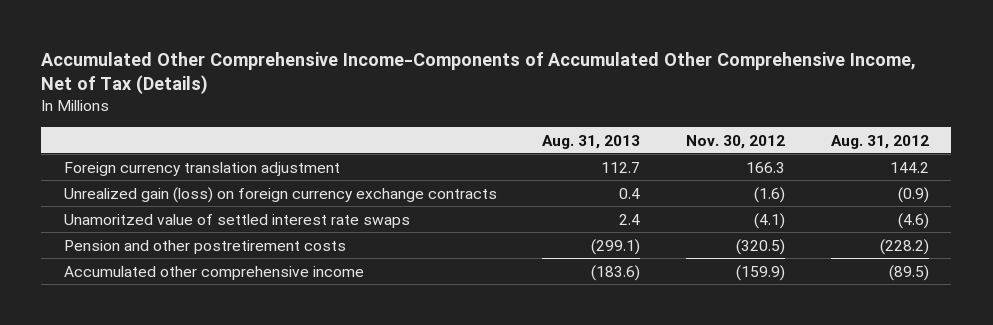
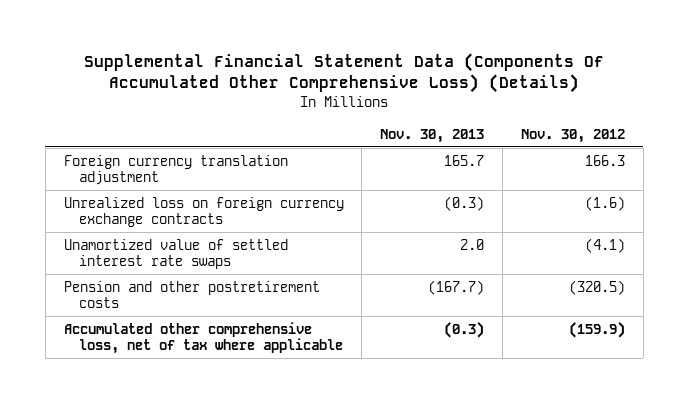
[41,51,917,95] Accumulated Other Comprehensive Income-Components of Accumulated Other Comprehensive Income, Net of Tax (Details) -> [84,52,605,94] Supplemental Financial Statement Data (Components Of Accumulated Other Comprehensive Loss) (Details)
[542,134,641,149] Aug. 31, 2013 -> none
[830,134,929,149] Aug. 31, 2012 -> none
none -> [380,128,485,143] Nov. 30, 2013
[63,186,497,203] Unrealized gain (loss) on foreign currency exchange contracts -> [63,196,344,228] Unrealized loss on foreign currency exchange contracts
[63,213,410,228] Unamoritzed value of settled interest rate swaps -> [63,238,288,270] Unamortized value of settled interest rate swaps
[63,265,364,280] Accumulated other comprehensive income -> [63,321,344,355] Accumulated other comprehensive loss, net of tax where applicable

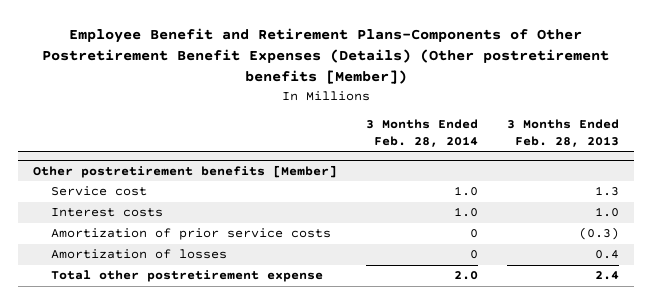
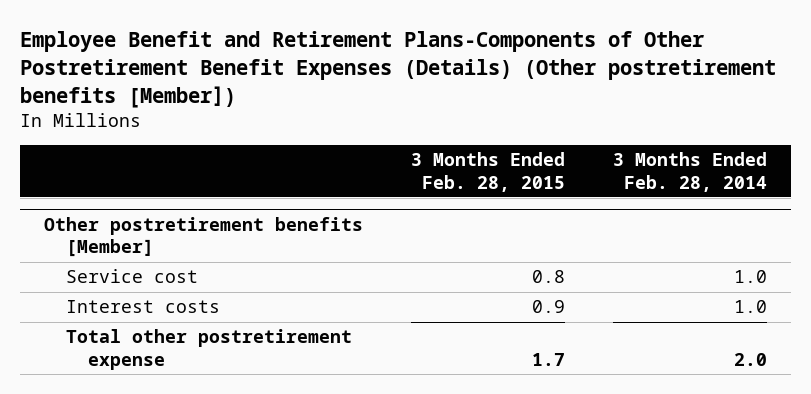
[506,118,619,147] 3 Months Ended Feb. 28, 2013 -> none
none -> [410,151,565,192] 3 Months Ended Feb. 28, 2015
[51,228,332,241] Amortization of prior service costs -> none
[51,249,228,260] Amortization of losses -> none

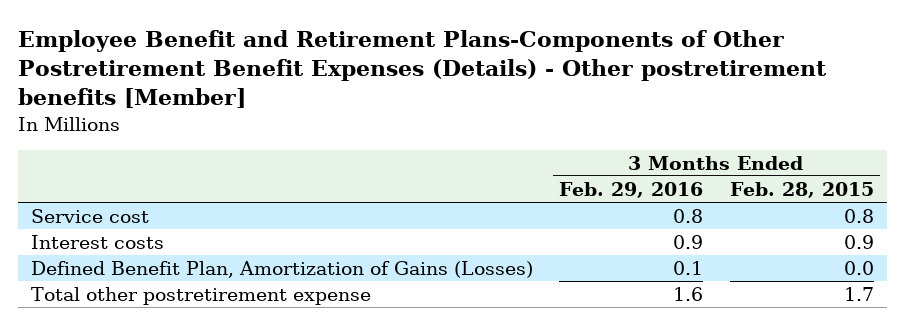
[19,31,776,108] Employee Benefit and Retirement Plans-Components of Other Postretirement Benefit Expenses (Details) (Other postretirement benefits [Member]) -> [17,29,827,109] Employee Benefit and Retirement Plans-Components of Other Postretirement Benefit Expenses (Details) - Other postretirement benefits [Member]
[612,151,767,192] 3 Months Ended Feb. 28, 2014 -> none
none -> [559,182,704,199] Feb. 29, 2016
[43,216,363,258] Other postretirement benefits [Member] -> none
none -> [30,261,533,279] Defined Benefit Plan, Amortization of Gains (Losses)

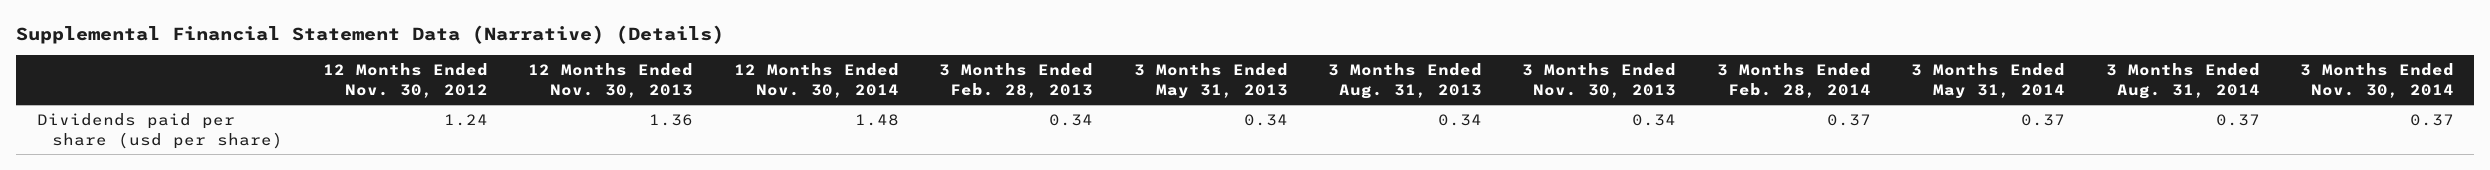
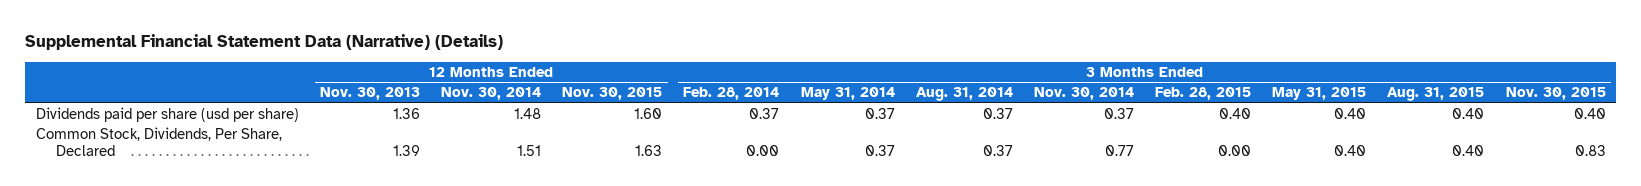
[322,63,488,98] 12 Months Ended Nov. 30, 2012 -> none
[939,63,1094,98] 3 Months Ended Feb. 28, 2013 -> none
[1133,63,1288,99] 3 Months Ended May 31, 2013 -> none
[1327,63,1482,99] 3 Months Ended Aug. 31, 2013 -> none
[1522,63,1677,98] 3 Months Ended Nov. 30, 2013 -> none
none -> [562,87,663,101] Nov. 30, 2015
none -> [1155,87,1252,101] Feb. 28, 2015
none -> [1272,87,1367,101] May 31, 2015
none -> [1387,87,1485,102] Aug. 31, 2015
none -> [1505,87,1606,101] Nov. 30, 2015
none -> [35,127,282,156] Common Stock, Dividends, Per Share, Declared

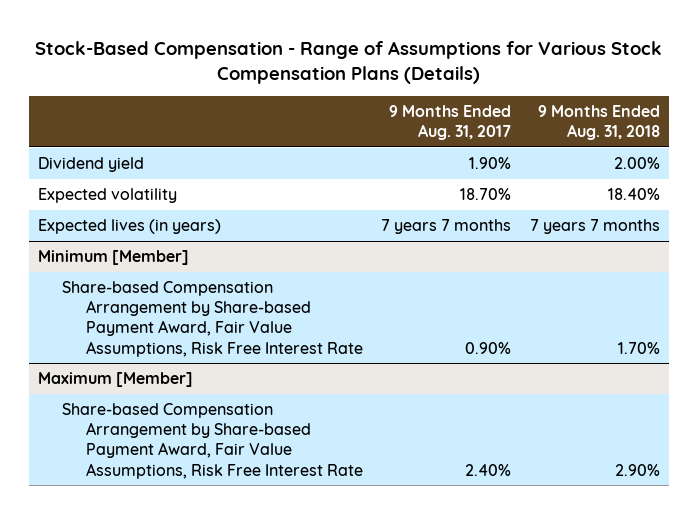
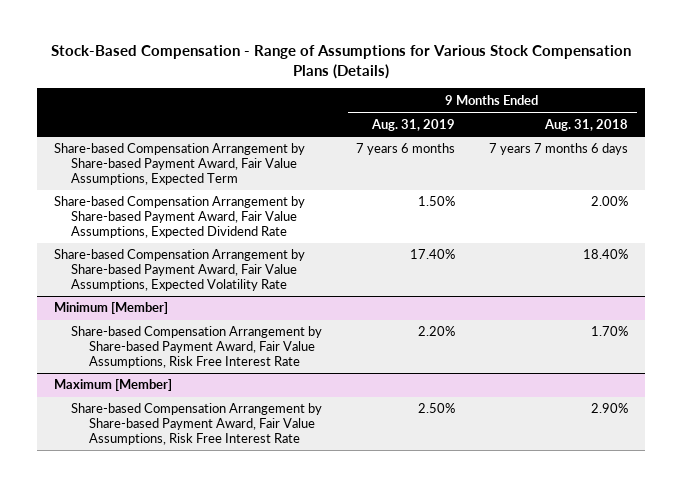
[389,104,512,141] 9 Months Ended Aug. 31, 2017 -> none
none -> [371,118,456,131] Aug. 31, 2019
[38,219,222,235] Expected lives (in years) -> none
none -> [53,143,305,185] Share-based Compensation Arrangement by Share-based Payment Award, Fair Value Assumptions, Expected Term
[38,157,145,173] Dividend yield -> [53,196,305,238] Share-based Compensation Arrangement by Share-based Payment Award, Fair Value Assumptions, Expected Dividend Rate
[38,188,178,204] Expected volatility -> [53,249,305,291] Share-based Compensation Arrangement by Share-based Payment Award, Fair Value Assumptions, Expected Volatility Rate

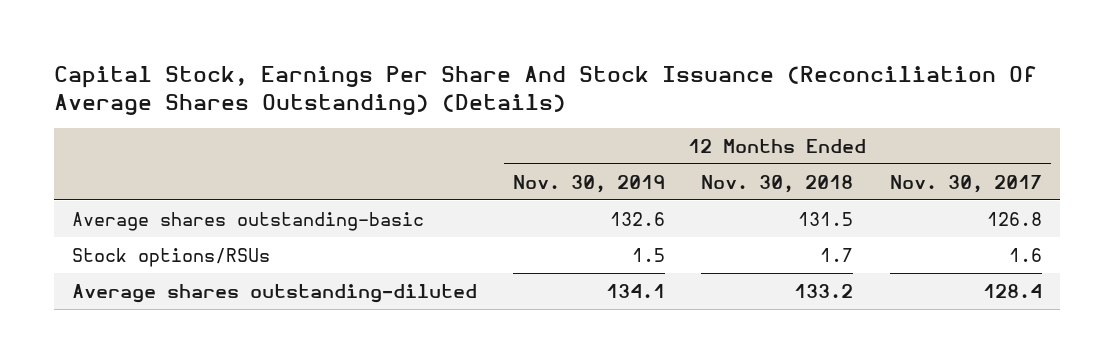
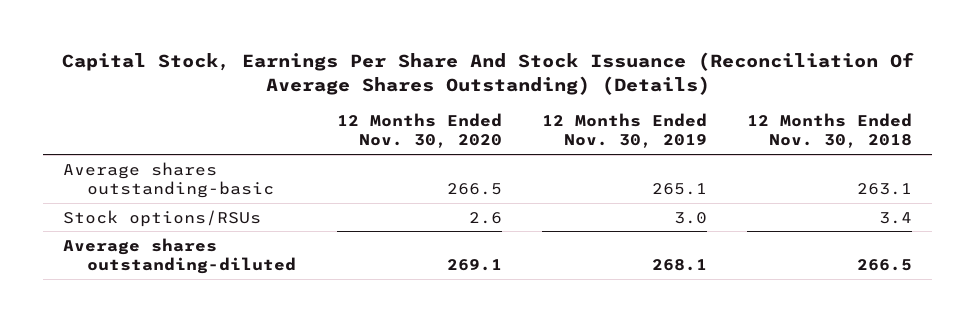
[889,174,1042,193] Nov. 30, 2017 -> none
none -> [336,113,502,149] 12 Months Ended Nov. 30, 2020
[610,211,666,226] 132.6 -> [651,182,707,195] 265.1
[798,211,854,226] 131.5 -> [856,182,912,195] 263.1
[632,247,666,262] 1.5 -> [673,211,707,224] 3.0
[820,247,854,262] 1.7 -> [878,211,912,224] 3.4
[606,283,666,298] 134.1 -> [651,258,707,271] 268.1
[794,283,854,298] 133.2 -> [856,258,912,271] 266.5

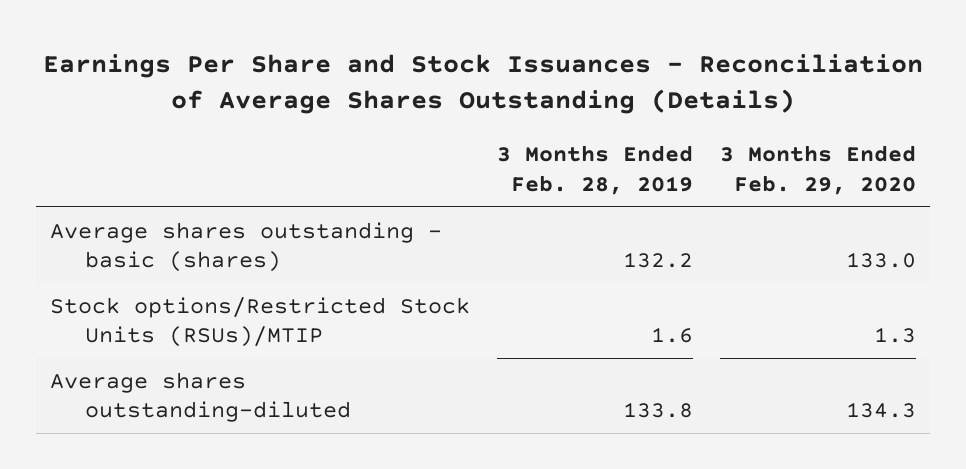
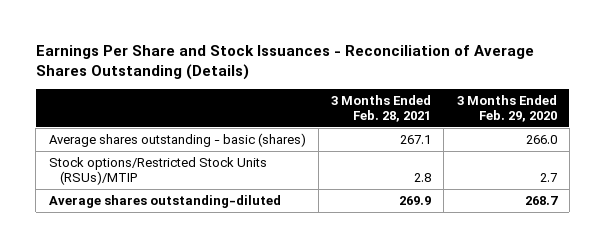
[496,145,693,195] 3 Months Ended Feb. 28, 2019 -> none
none -> [331,94,432,123] 3 Months Ended Feb. 28, 2021
[846,252,917,269] 133.0 -> [525,135,557,145] 266.0
[874,327,917,344] 1.3 -> [539,173,557,183] 2.7
[846,402,917,419] 134.3 -> [524,196,558,206] 268.7

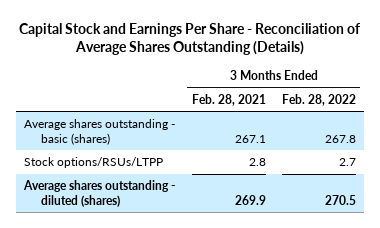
[35,44,534,80] Earnings Per Share and Stock Issuances - Reconciliation of Average Shares Outstanding (Details) -> [19,22,361,56] Capital Stock and Earnings Per Share - Reconciliation of Average Shares Outstanding (Details)
[456,94,557,123] 3 Months Ended Feb. 29, 2020 -> none
none -> [282,93,357,106] Feb. 28, 2022
[48,157,267,186] Stock options/Restricted Stock Units (RSUs)/MTIP -> [23,157,163,169] Stock options/RSUs/LTPP
[48,195,281,209] Average shares outstanding-diluted -> [22,180,175,207] Average shares outstanding - diluted (shares)

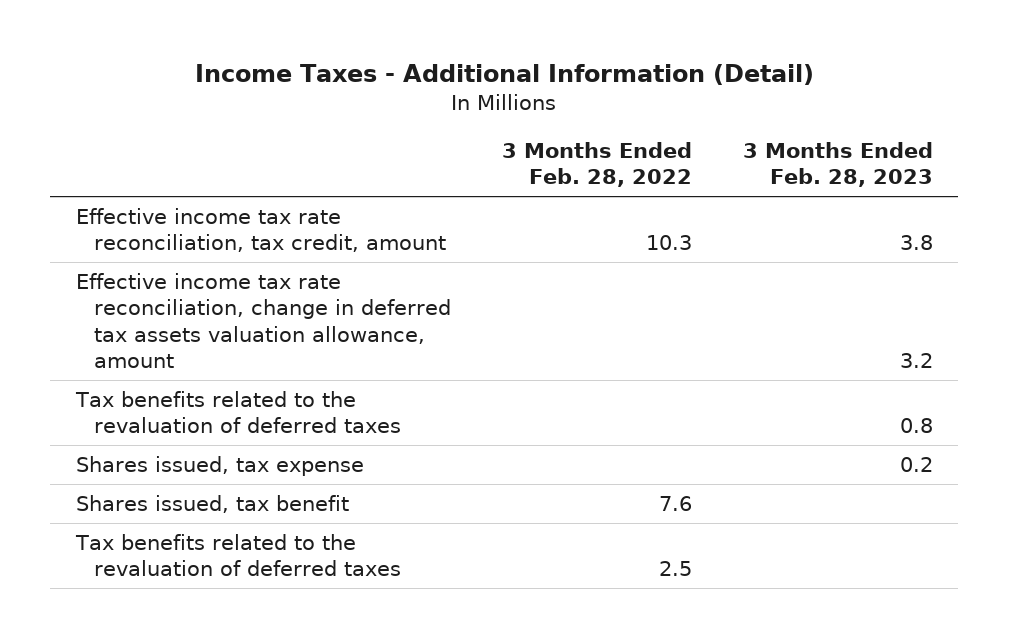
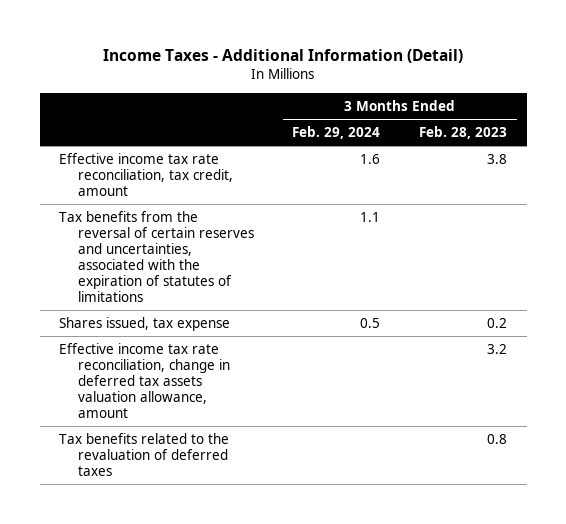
[501,141,692,187] 3 Months Ended Feb. 28, 2022 -> none
none -> [292,126,381,140] Feb. 29, 2024
none -> [59,210,254,302] Tax benefits from the reversal of certain reserves and uncertainties, associated with the expiration of statutes of limitations
[75,456,364,477] Shares issued, tax expense -> [59,316,231,331] Shares issued, tax expense
[75,495,349,514] Shares issued, tax benefit -> none
[74,534,401,577] Tax benefits related to the revaluation of deferred taxes -> none

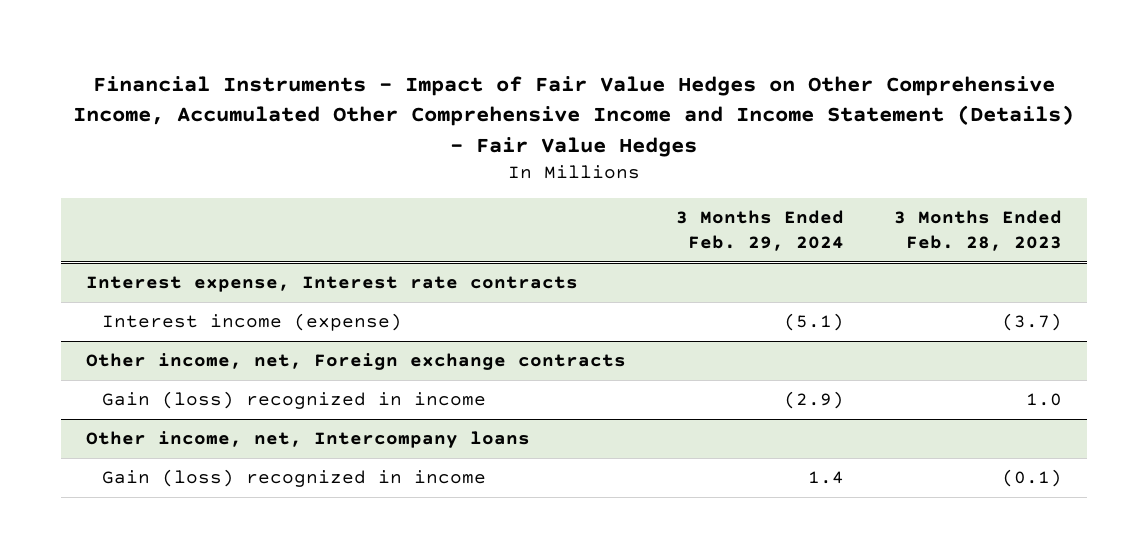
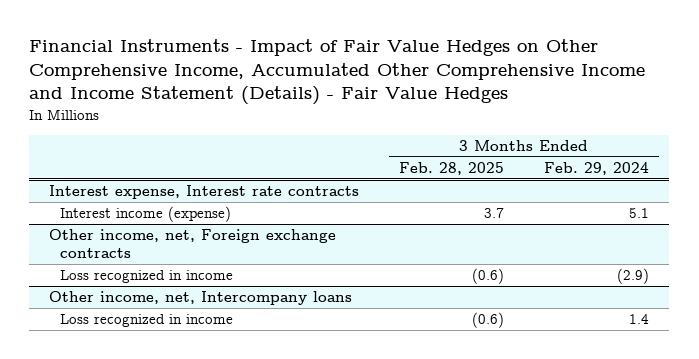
[894,209,1063,252] 3 Months Ended Feb. 28, 2023 -> none
none -> [399,161,505,175] Feb. 28, 2025
[783,313,844,332] (5.1) -> [629,208,650,219] 5.1
[102,391,487,410] Gain (loss) recognized in income -> [60,270,234,284] Loss recognized in income
[102,469,487,488] Gain (loss) recognized in income -> [60,314,234,328] Loss recognized in income

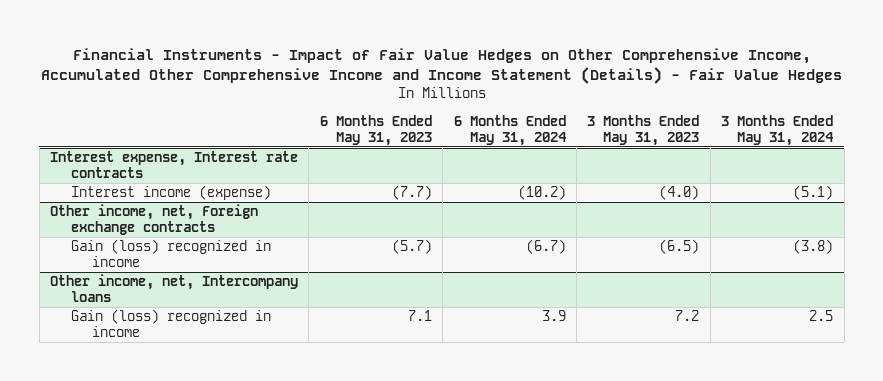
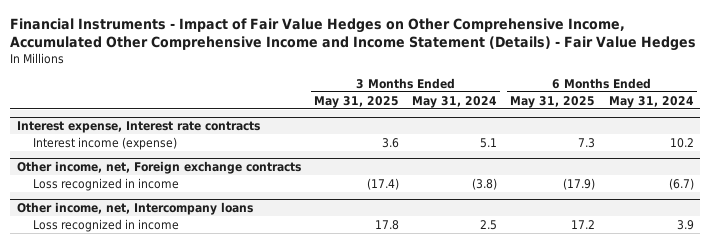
[319,114,432,146] 6 Months Ended May 31, 2023 -> none
[587,114,700,146] 3 Months Ended May 31, 2023 -> none
none -> [314,95,400,108] May 31, 2025
none -> [510,95,596,108] May 31, 2025
[517,185,566,201] (10.2) -> [669,137,694,148] 10.2
[793,185,834,201] (5.1) -> [480,137,498,148] 5.1
[71,239,272,268] Gain (loss) recognized in income -> [33,177,180,191] Loss recognized in income
[71,309,272,338] Gain (loss) recognized in income -> [33,218,180,232] Loss recognized in income

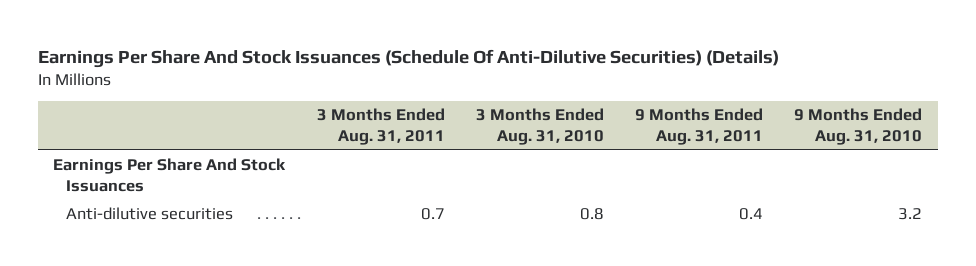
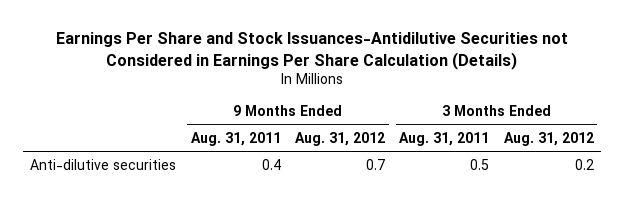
[37,49,779,69] Earnings Per Share And Stock Issuances (Schedule Of Anti-Dilutive Securities) (Details) -> [55,32,568,70] Earnings Per Share and Stock Issuances-Antidilutive Securities not Considered in Earnings Per Share Calculation (Details)
[475,108,604,146] 3 Months Ended Aug. 31, 2010 -> none
[794,108,923,146] 9 Months Ended Aug. 31, 2010 -> none
none -> [294,131,385,146] Aug. 31, 2012
none -> [503,131,594,146] Aug. 31, 2012
[53,158,287,193] Earnings Per Share And Stock Issuances -> none
[420,208,445,221] 0.7 -> [470,159,490,171] 0.5

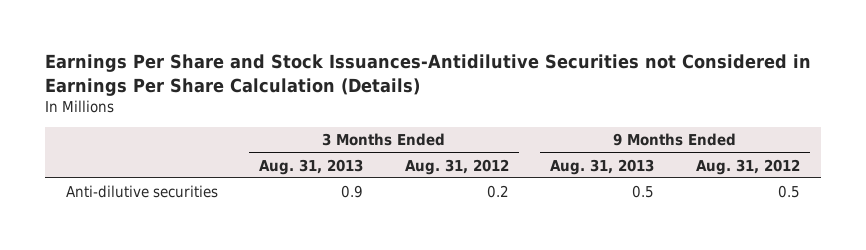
[190,131,281,146] Aug. 31, 2011 -> none
[399,131,490,146] Aug. 31, 2011 -> none
none -> [259,158,364,175] Aug. 31, 2013
none -> [550,158,655,175] Aug. 31, 2013
[365,159,385,171] 0.7 -> [777,185,800,199] 0.5

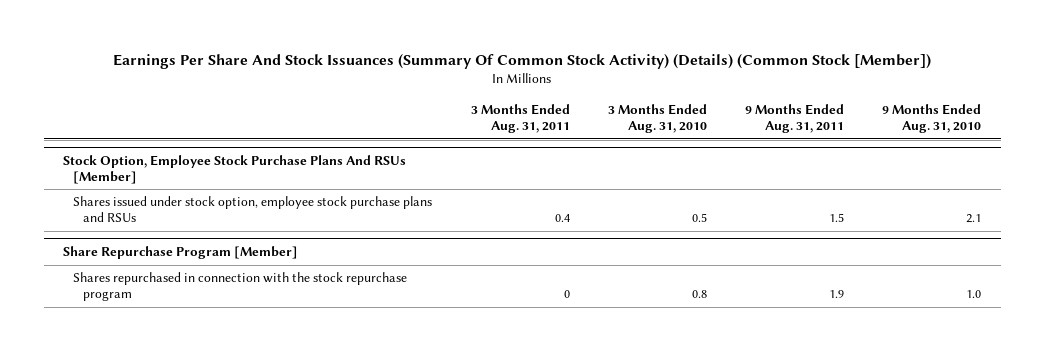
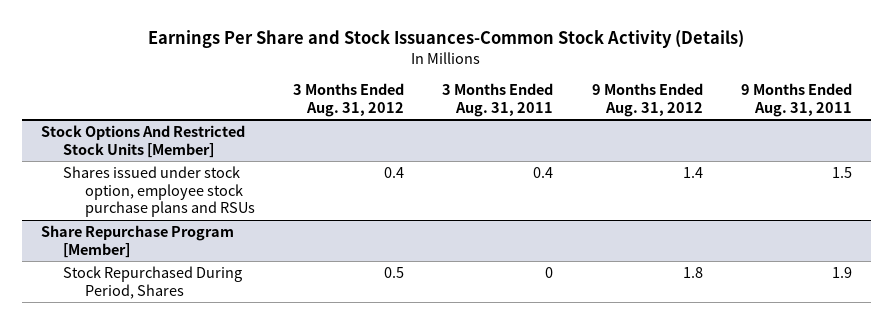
[113,54,932,70] Earnings Per Share And Stock Issuances (Summary Of Common Stock Activity) (Details) (Common Stock [Member]) -> [148,30,745,49] Earnings Per Share and Stock Issuances-Common Stock Activity (Details)
[607,104,707,133] 3 Months Ended Aug. 31, 2010 -> none
[882,104,982,133] 9 Months Ended Aug. 31, 2010 -> none
none -> [293,83,405,117] 3 Months Ended Aug. 31, 2012
none -> [591,83,703,117] 9 Months Ended Aug. 31, 2012
[63,155,407,184] Stock Option, Employee Stock Purchase Plans And RSUs [Member] -> none
none -> [40,125,245,158] Stock Options And Restricted Stock Units [Member]
[73,272,408,302] Shares repurchased in connection with the stock repurchase program -> [62,266,242,299] Stock Repurchased During Period, Shares

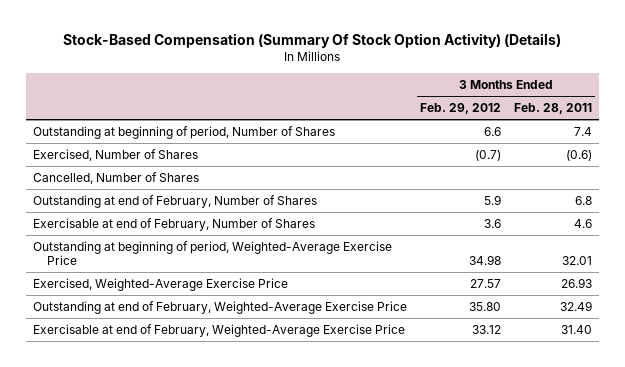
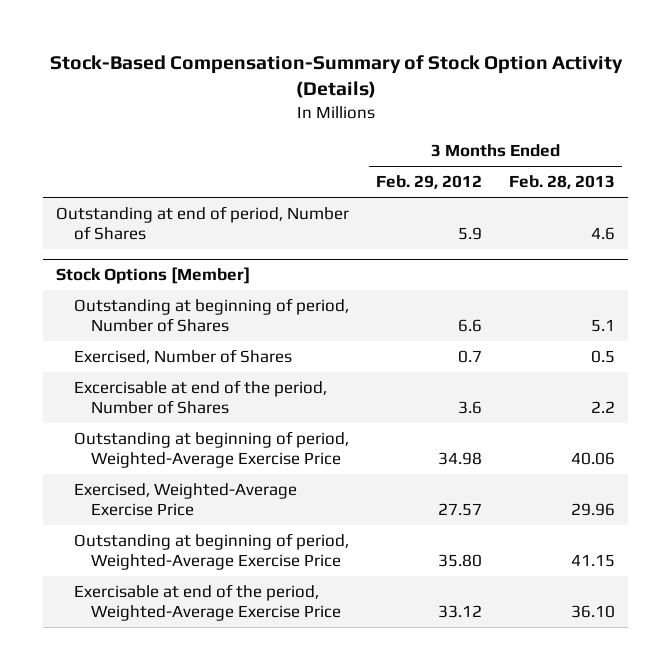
[63,33,562,49] Stock-Based Compensation (Summary Of Stock Option Activity) (Details) -> [49,55,623,99] Stock-Based Compensation-Summary of Stock Option Activity (Details)
[514,103,593,115] Feb. 28, 2011 -> none
none -> [508,175,615,190] Feb. 28, 2013
none -> [56,206,350,241] Outstanding at end of period, Number of Shares
none -> [56,267,251,285] Stock Options [Member]
[32,171,199,184] Cancelled, Number of Shares -> none
[32,194,317,208] Outstanding at end of February, Number of Shares -> none
[474,149,501,161] (0.7) -> [458,350,483,364] 0.7
[32,217,315,231] Exercisable at end of February, Number of Shares -> [73,380,327,415] Excercisable at end of the period, Number of Shares
[32,300,407,314] Outstanding at end of February, Weighted-Average Exercise Price -> [73,533,349,571] Outstanding at beginning of period, Weighted-Average Exercise Price
[32,323,405,337] Exercisable at end of February, Weighted-Average Exercise Price -> [73,584,342,622] Exercisable at end of the period, Weighted-Average Exercise Price

